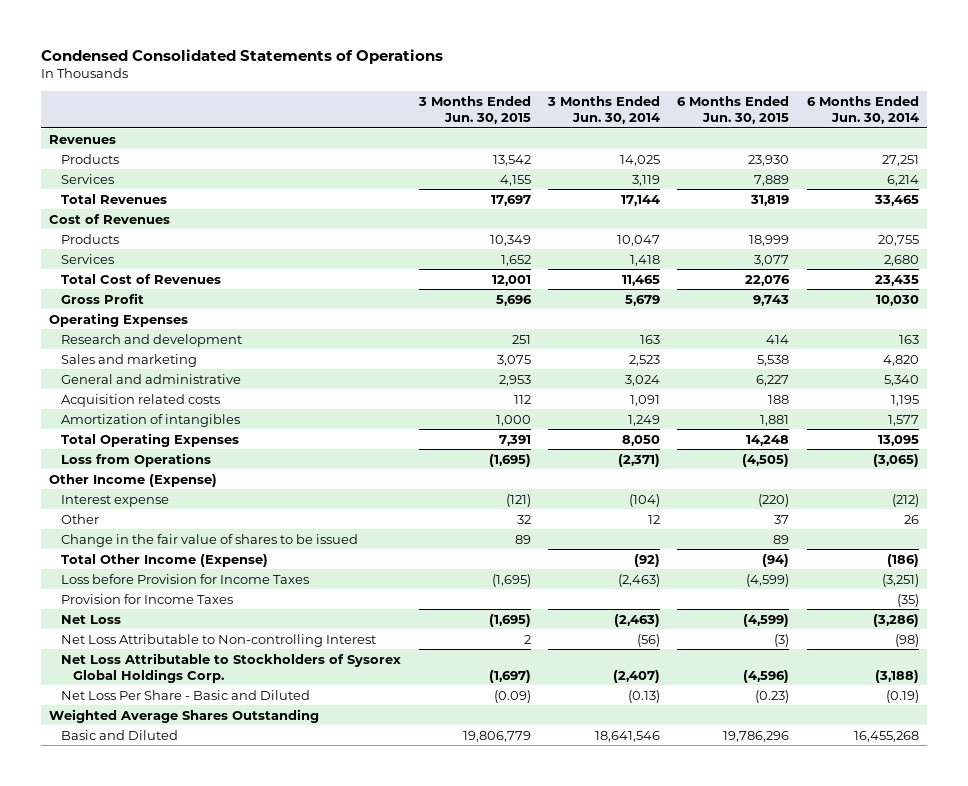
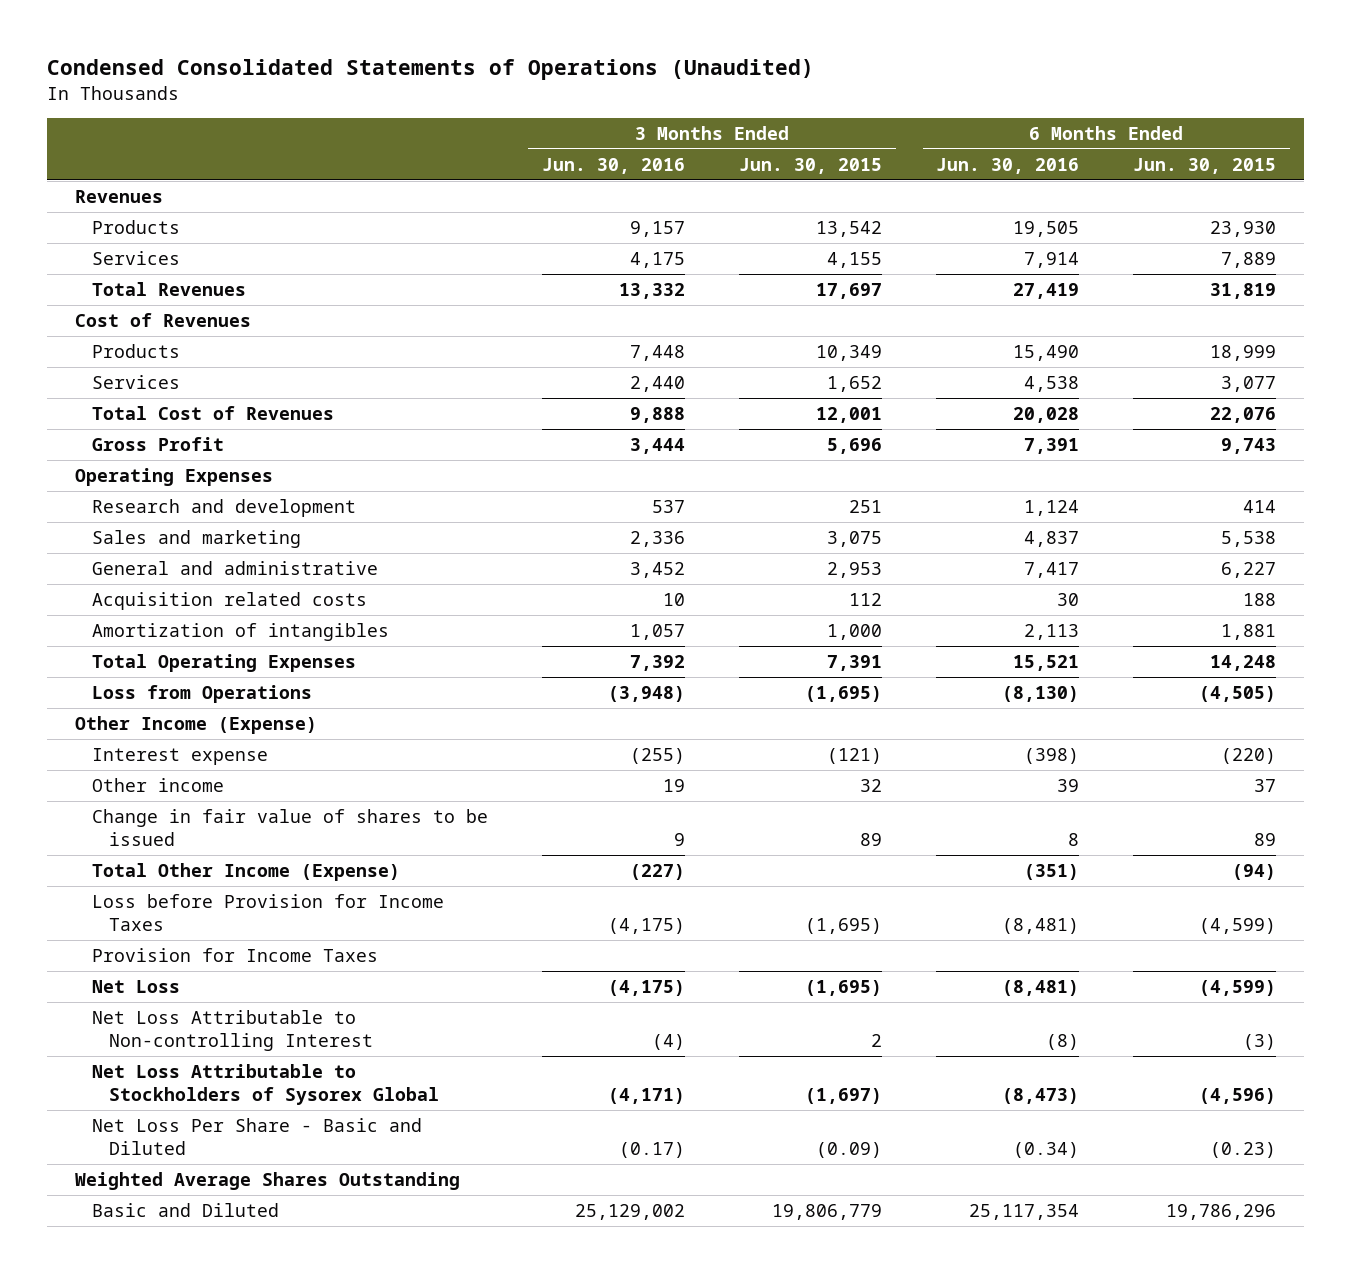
[40,48,443,64] Condensed Consolidated Statements of Operations -> [47,59,815,81] Condensed Consolidated Statements of Operations (Unaudited)
[546,96,660,125] 3 Months Ended Jun. 30, 2014 -> none
[806,96,919,125] 6 Months Ended Jun. 30, 2014 -> none
none -> [541,157,685,174] Jun. 30, 2016
none -> [936,157,1080,174] Jun. 30, 2016
[61,513,100,524] Other -> [91,777,224,792] Other income
[61,533,359,547] Change in the fair value of shares to be issued -> [91,808,488,847] Change in fair value of shares to be issued
[61,652,402,683] Net Loss Attributable to Stockholders of Sysorex Global Holdings Corp. -> [91,1063,440,1106] Net Loss Attributable to Stockholders of Sysorex Global

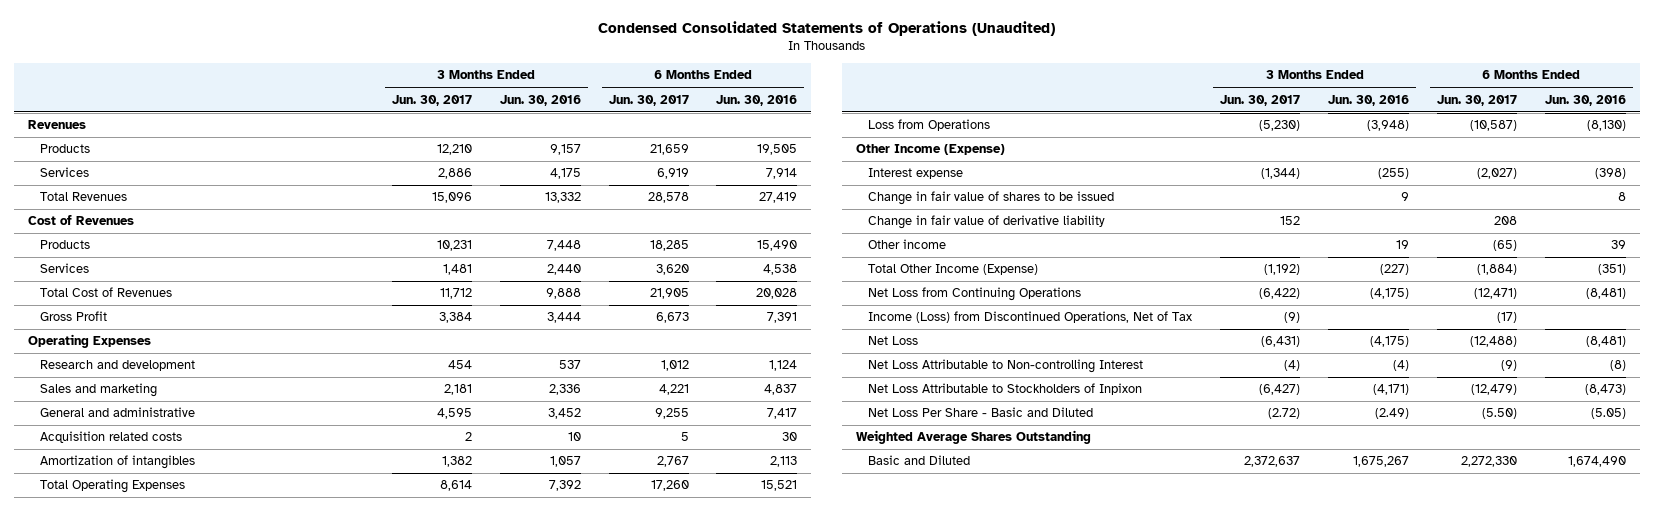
[739,157,883,174] Jun. 30, 2015 -> none
[1133,157,1277,174] Jun. 30, 2015 -> none
none -> [391,94,472,106] Jun. 30, 2017
none -> [608,94,689,106] Jun. 30, 2017
none -> [868,215,1106,230] Change in fair value of derivative liability
[91,777,224,792] Other income -> [868,239,947,250] Other income
[91,947,378,962] Provision for Income Taxes -> none
[91,893,444,932] Loss before Provision for Income Taxes -> [868,287,1082,302] Net Loss from Continuing Operations
none -> [868,311,1193,324] Income (Loss) from Discontinued Operations, Net of Tax
[91,1063,440,1106] Net Loss Attributable to Stockholders of Sysorex Global -> [868,383,1143,396] Net Loss Attributable to Stockholders of Inpixon
[618,1142,685,1159] (0.17) -> [1375,408,1410,420] (2.49)
[1013,1142,1080,1159] (0.34) -> [1590,408,1626,420] (5.05)
[574,1203,685,1220] 25,129,002 -> [1353,456,1410,468] 1,675,267
[969,1203,1080,1220] 25,117,354 -> [1567,456,1626,468] 1,674,490

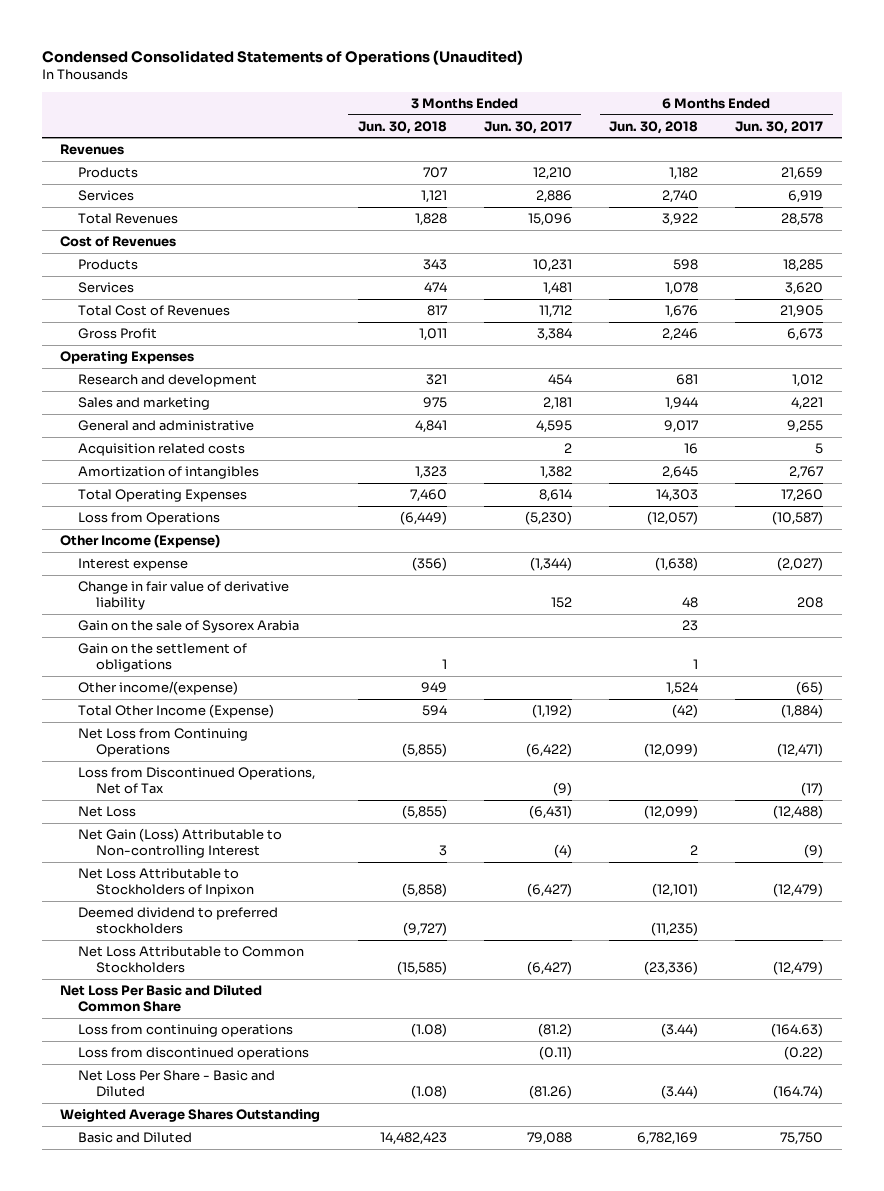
[499,94,581,106] Jun. 30, 2016 -> none
[716,94,798,106] Jun. 30, 2016 -> none
none -> [357,120,447,134] Jun. 30, 2018
none -> [609,120,699,134] Jun. 30, 2018
[868,191,1115,206] Change in fair value of shares to be issued -> none
none -> [78,620,300,634] Gain on the sale of Sysorex Arabia
none -> [78,643,248,673] Gain on the settlement of obligations
[868,239,947,250] Other income -> [78,681,239,696] Other income/(expense)
[868,311,1193,324] Income (Loss) from Discontinued Operations, Net of Tax -> [78,767,316,795] Loss from Discontinued Operations, Net of Tax
[868,359,1144,374] Net Loss Attributable to Non-controlling Interest -> [78,828,283,859] Net Gain (Loss) Attributable to Non-controlling Interest
none -> [78,907,279,935] Deemed dividend to preferred stockholders
none -> [78,946,305,974] Net Loss Attributable to Common Stockholders
none -> [60,985,263,1013] Net Loss Per Basic and Diluted Common Share
none -> [78,1024,294,1038] Loss from continuing operations
none -> [78,1047,310,1061] Loss from discontinued operations
[1268,408,1301,420] (2.72) -> [528,1085,572,1100] (81.26)
[1481,408,1517,420] (5.50) -> [773,1085,824,1100] (164.74)
[1244,456,1301,468] 2,372,637 -> [526,1132,572,1146] 79,088
[1460,456,1517,468] 2,272,330 -> [780,1132,824,1146] 75,750

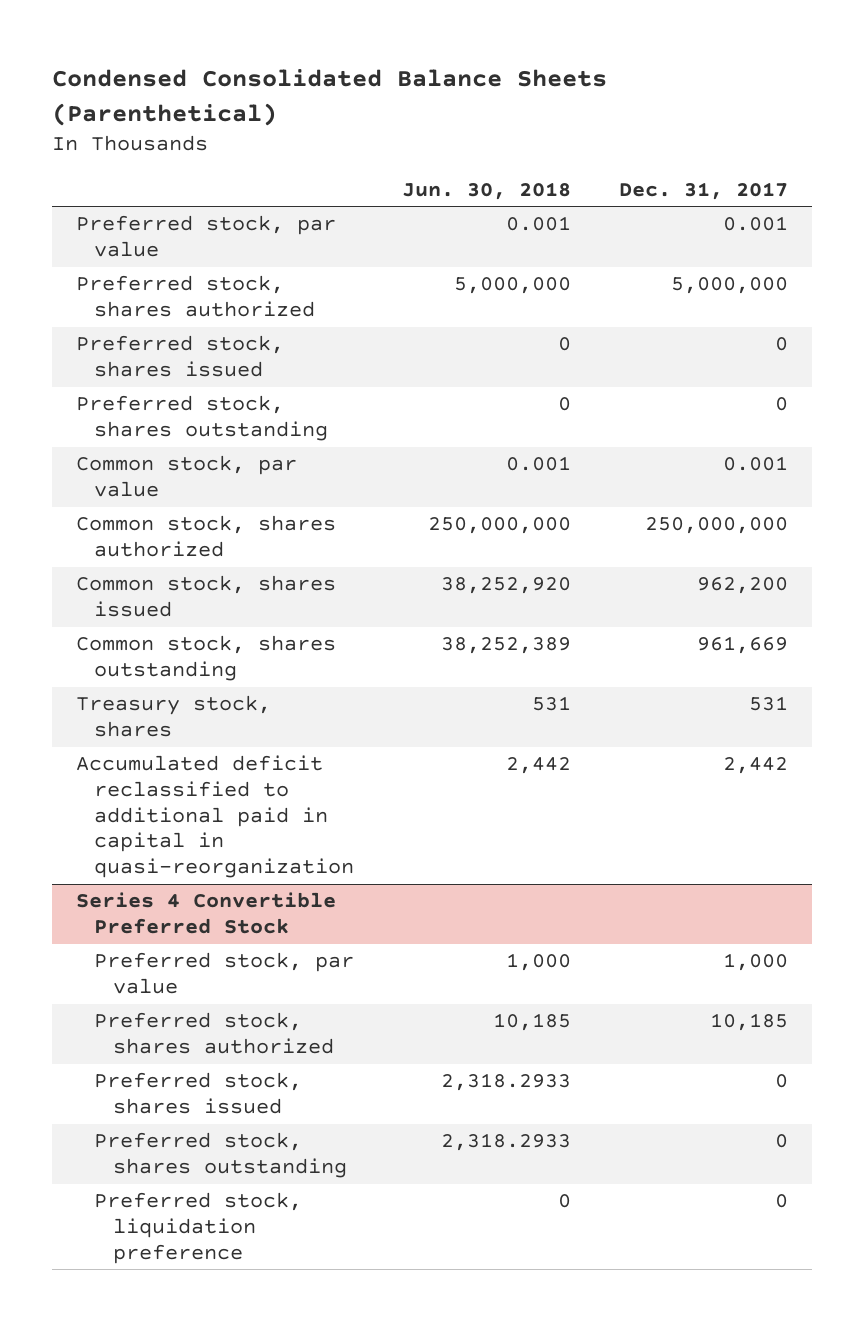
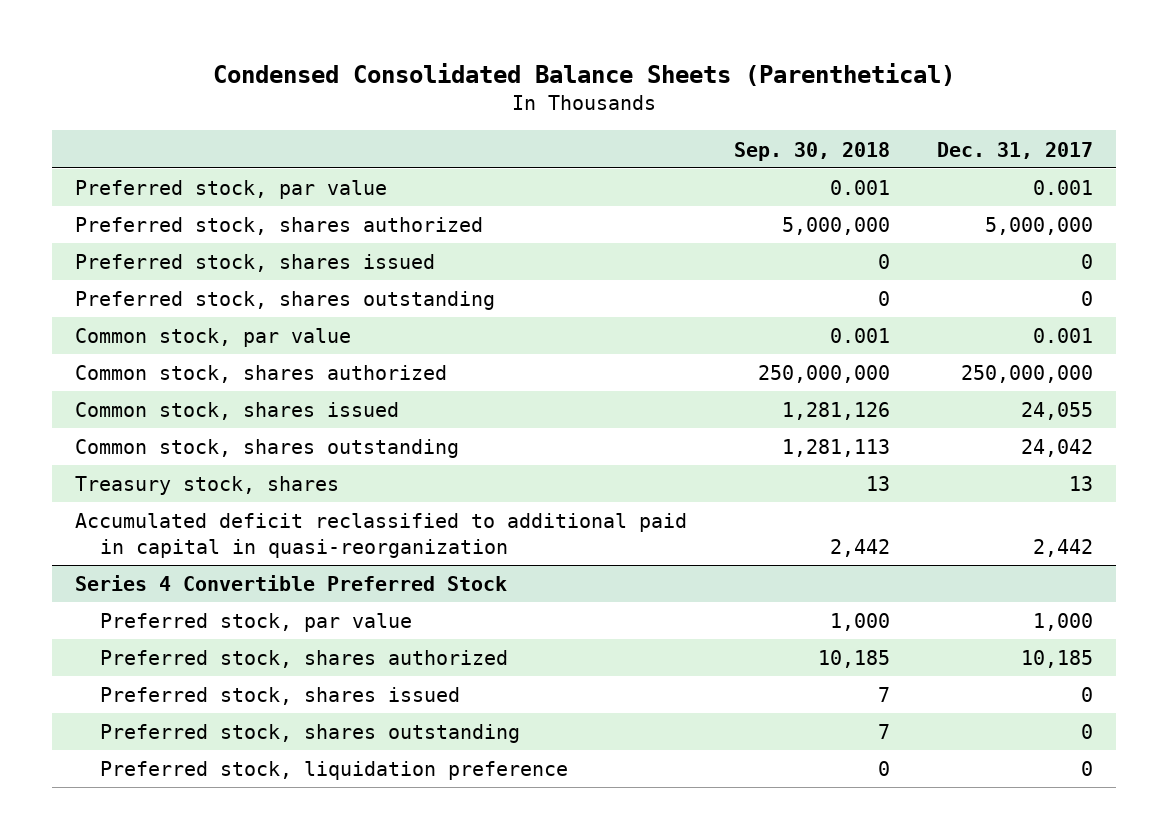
[402,181,572,200] Jun. 30, 2018 -> none
none -> [733,141,890,161] Sep. 30, 2018
[697,577,789,595] 962,200 -> [1020,402,1093,421] 24,055
[697,636,789,655] 961,669 -> [1020,439,1093,458] 24,042
[749,696,789,712] 531 -> [1068,476,1093,492] 13

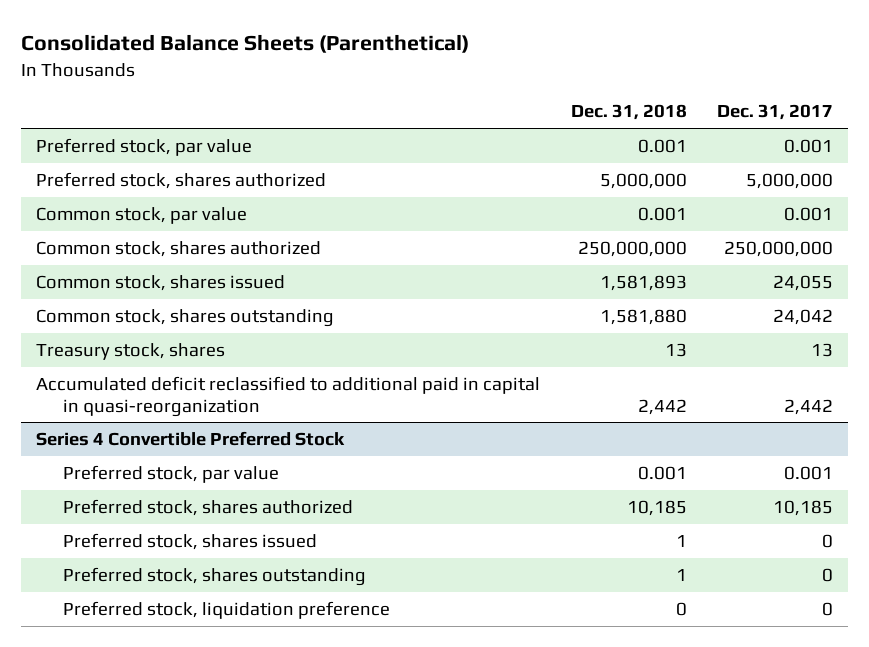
[212,62,955,86] Condensed Consolidated Balance Sheets (Parenthetical) -> [21,34,470,54] Consolidated Balance Sheets (Parenthetical)
[733,141,890,161] Sep. 30, 2018 -> none
none -> [570,104,687,121] Dec. 31, 2018
[74,254,435,273] Preferred stock, shares issued -> none
[74,291,495,311] Preferred stock, shares outstanding -> none
[1032,613,1093,632] 1,000 -> [783,465,833,480] 0.001

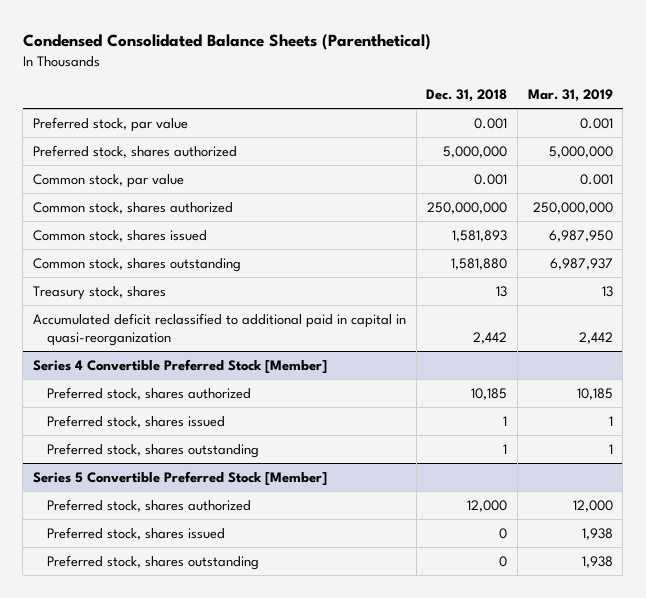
[21,34,470,54] Consolidated Balance Sheets (Parenthetical) -> [22,33,431,50] Condensed Consolidated Balance Sheets (Parenthetical)
[716,104,833,121] Dec. 31, 2017 -> none
none -> [527,89,613,103] Mar. 31, 2019
[63,464,280,483] Preferred stock, par value -> none
[36,430,346,446] Series 4 Convertible Preferred Stock -> [32,358,327,374] Series 4 Convertible Preferred Stock [Member]
[63,600,391,619] Preferred stock, liquidation preference -> none
none -> [32,470,327,486] Series 5 Convertible Preferred Stock [Member]
none -> [47,498,252,512] Preferred stock, shares authorized
none -> [47,526,226,540] Preferred stock, shares issued
none -> [47,554,260,570] Preferred stock, shares outstanding

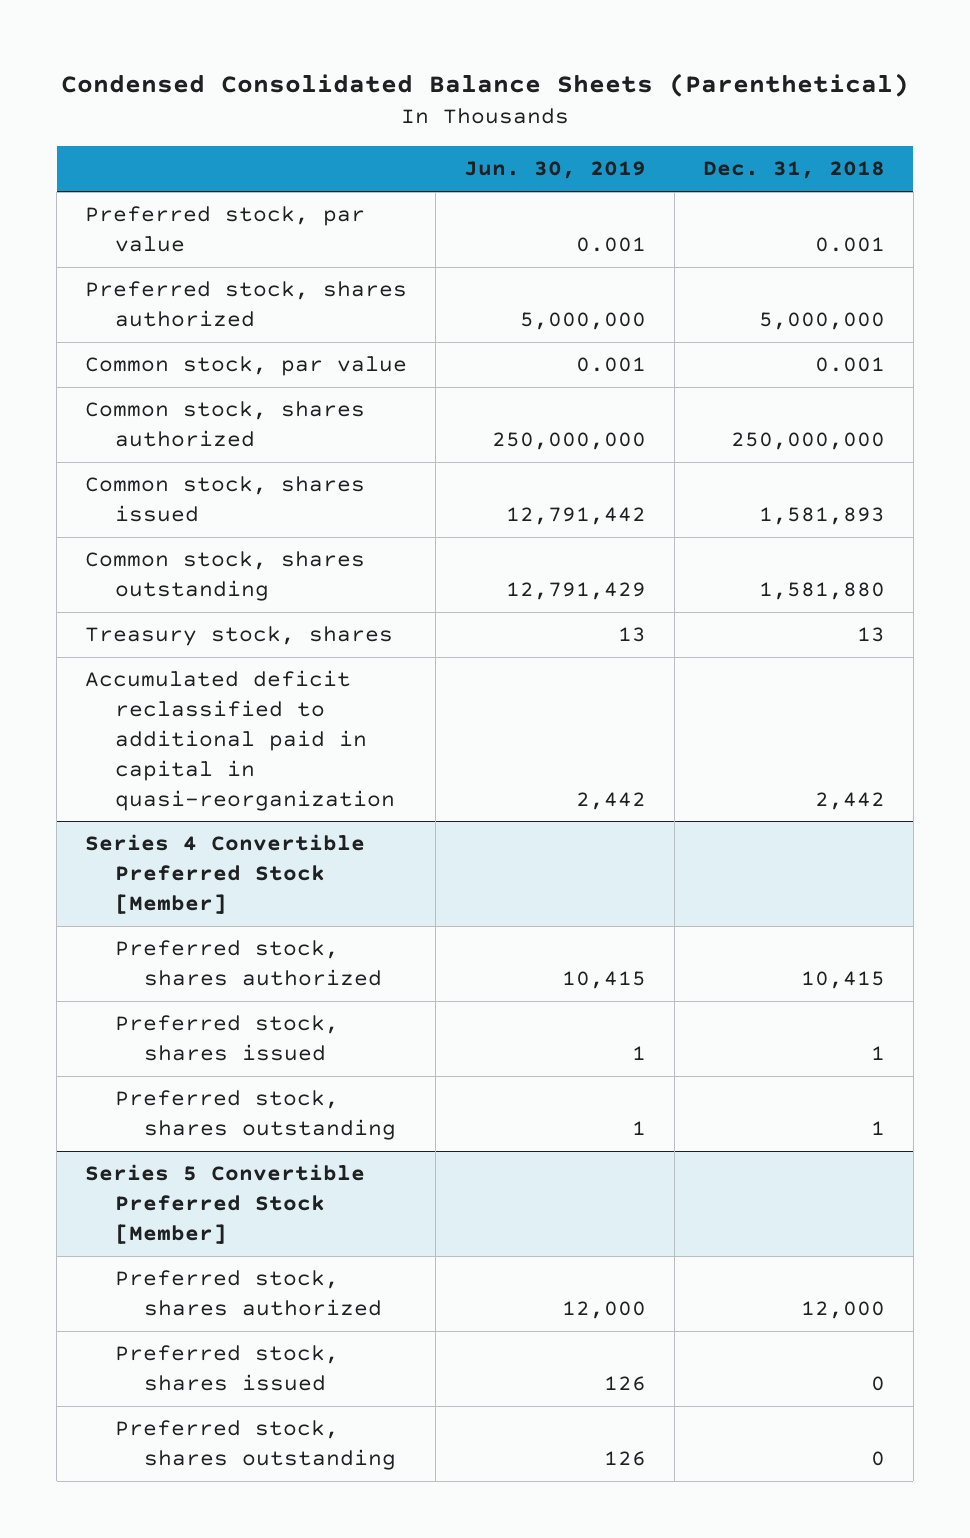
[527,89,613,103] Mar. 31, 2019 -> none
none -> [464,161,647,180] Jun. 30, 2019
[471,387,508,400] 10,185 -> [800,971,885,990] 10,415

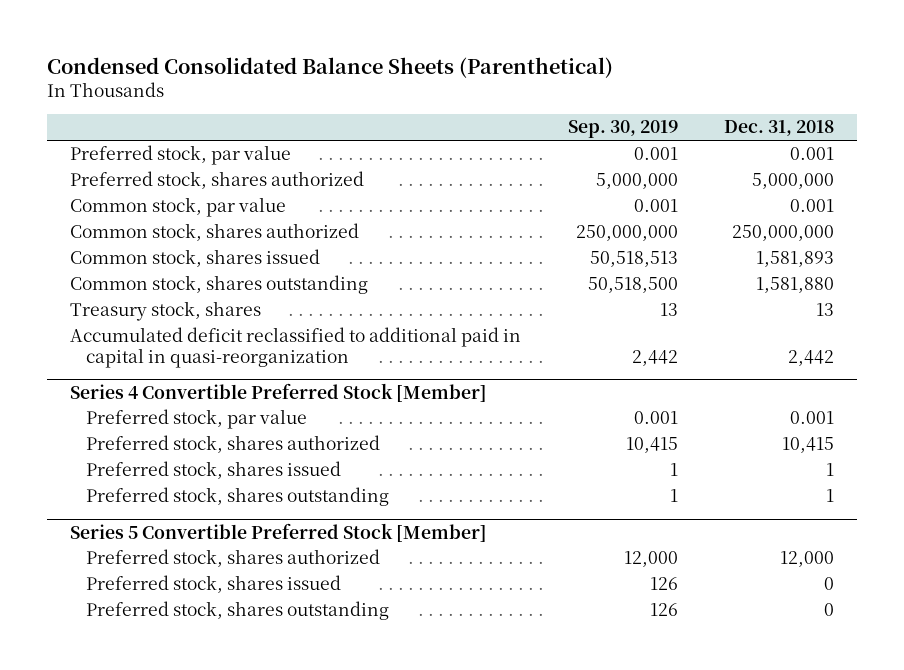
[464,161,647,180] Jun. 30, 2019 -> none
none -> [567,120,678,139] Sep. 30, 2019
none -> [86,409,308,430] Preferred stock, par value

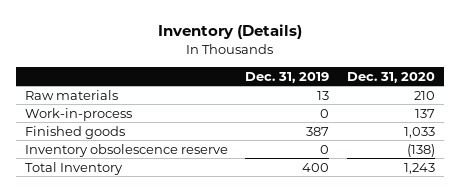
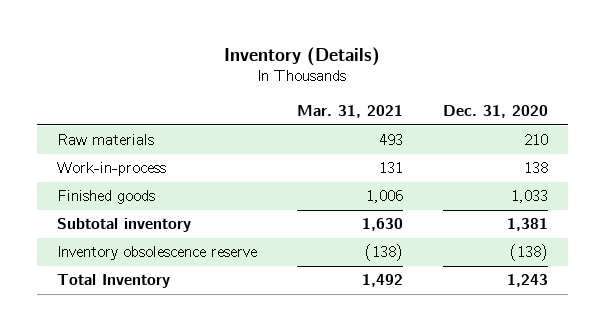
[245,71,330,83] Dec. 31, 2019 -> none
none -> [296,105,403,119] Mar. 31, 2021
[414,108,435,118] 137 -> [523,162,548,174] 138
none -> [56,218,191,233] Subtotal inventory

